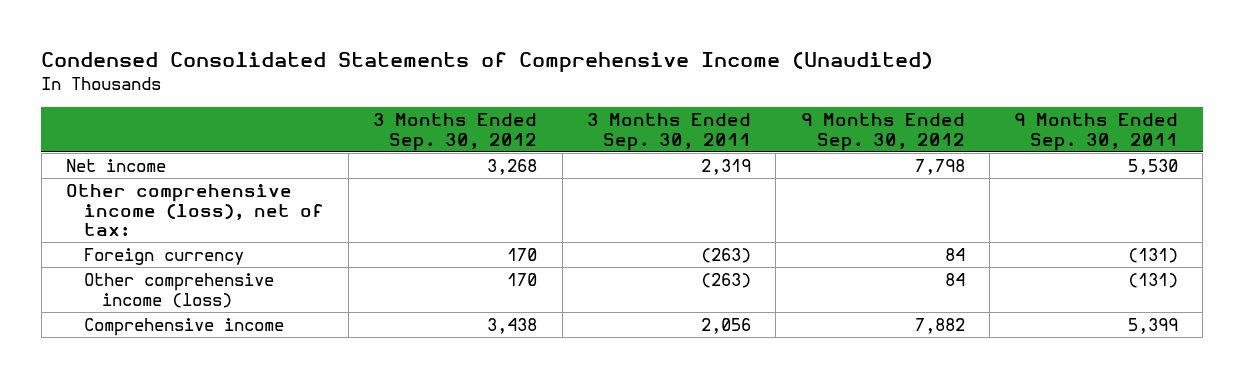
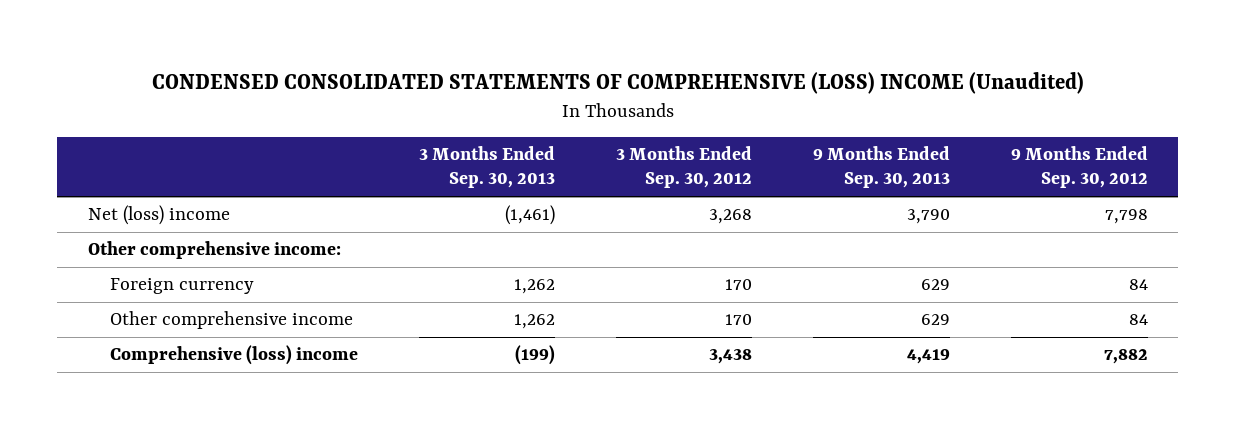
[41,52,934,73] Condensed Consolidated Statements of Comprehensive Income (Unaudited) -> [151,71,1084,94] CONDENSED CONSOLIDATED STATEMENTS OF COMPREHENSIVE (LOSS) INCOME (Unaudited)
[587,113,752,151] 3 Months Ended Sep. 30, 2011 -> none
[1014,113,1179,151] 9 Months Ended Sep. 30, 2011 -> none
none -> [419,146,556,189] 3 Months Ended Sep. 30, 2013
none -> [813,146,951,189] 9 Months Ended Sep. 30, 2013
[65,158,166,172] Net income -> [87,205,230,226] Net (loss) income
[65,183,324,237] Other comprehensive income (loss), net of tax: -> [87,241,341,260] Other comprehensive income:
[83,272,274,308] Other comprehensive income (loss) -> [110,311,354,330] Other comprehensive income
[83,317,284,336] Comprehensive income -> [110,345,359,366] Comprehensive (loss) income

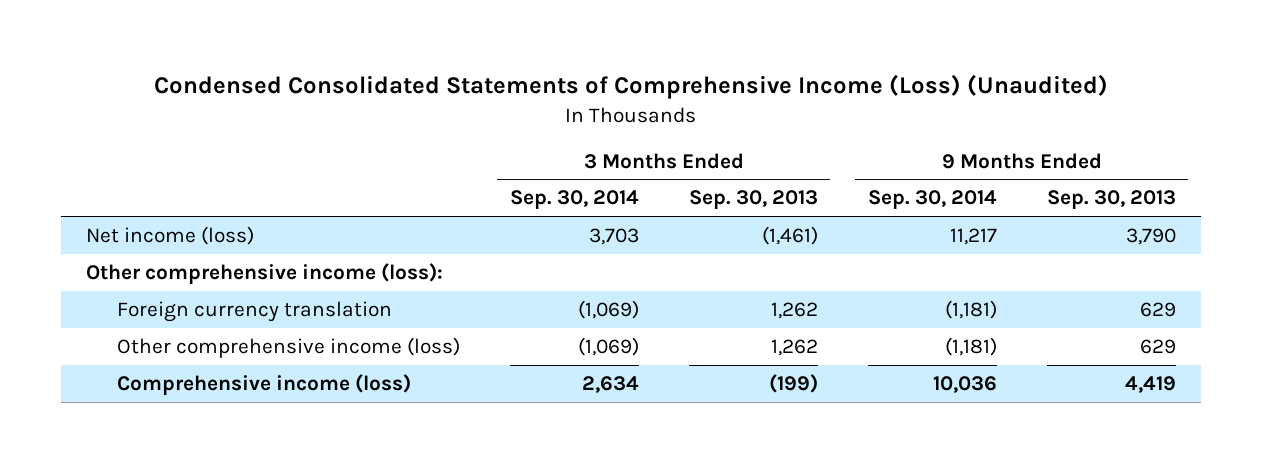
[151,71,1084,94] CONDENSED CONSOLIDATED STATEMENTS OF COMPREHENSIVE (LOSS) INCOME (Unaudited) -> [153,74,1108,100] Condensed Consolidated Statements of Comprehensive Income (Loss) (Unaudited)
[616,146,753,189] 3 Months Ended Sep. 30, 2012 -> none
[1010,146,1148,189] 9 Months Ended Sep. 30, 2012 -> none
none -> [509,190,639,210] Sep. 30, 2014
none -> [867,190,997,210] Sep. 30, 2014
[87,205,230,226] Net (loss) income -> [85,225,254,245] Net income (loss)
[87,241,341,260] Other comprehensive income: -> [85,262,443,284] Other comprehensive income (loss):
[110,278,255,295] Foreign currency -> [116,300,392,322] Foreign currency translation
[110,311,354,330] Other comprehensive income -> [116,336,460,358] Other comprehensive income (loss)
[110,345,359,366] Comprehensive (loss) income -> [116,373,411,395] Comprehensive income (loss)

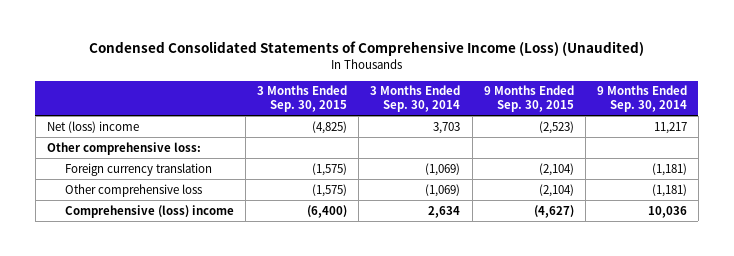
[688,190,818,210] Sep. 30, 2013 -> none
[1046,190,1176,210] Sep. 30, 2013 -> none
none -> [257,85,348,113] 3 Months Ended Sep. 30, 2015
none -> [483,85,574,113] 9 Months Ended Sep. 30, 2015
[85,225,254,245] Net income (loss) -> [46,120,139,133] Net (loss) income
[85,262,443,284] Other comprehensive income (loss): -> [46,141,201,155] Other comprehensive loss:
[116,336,460,358] Other comprehensive income (loss) -> [64,183,202,197] Other comprehensive loss
[116,373,411,395] Comprehensive income (loss) -> [64,204,234,218] Comprehensive (loss) income

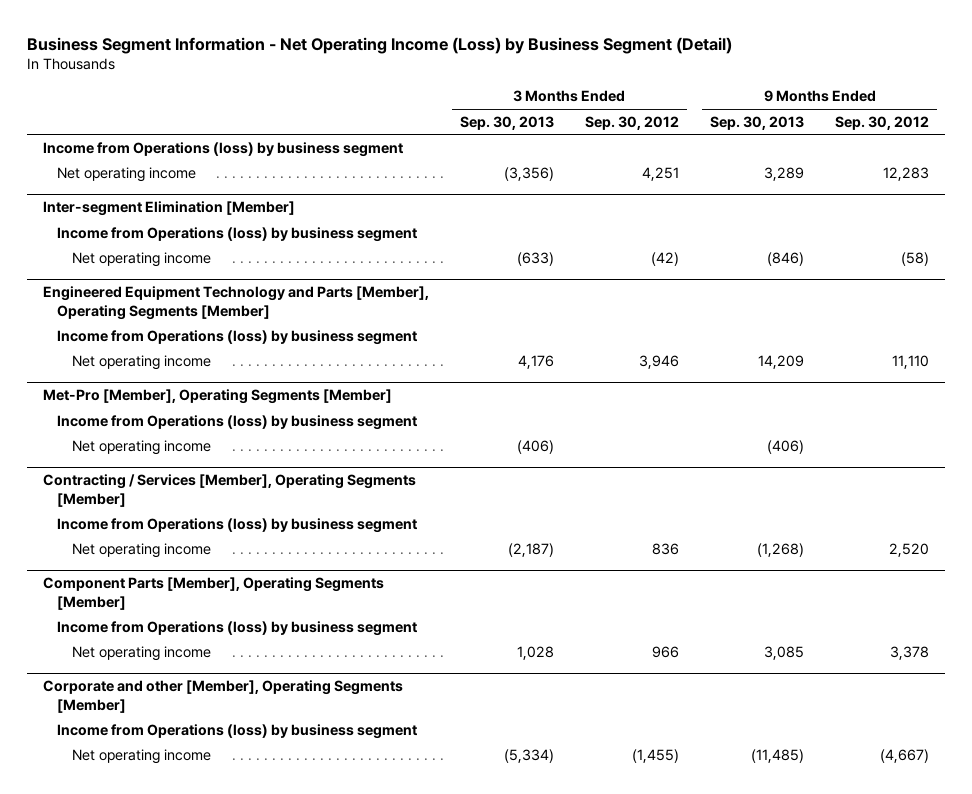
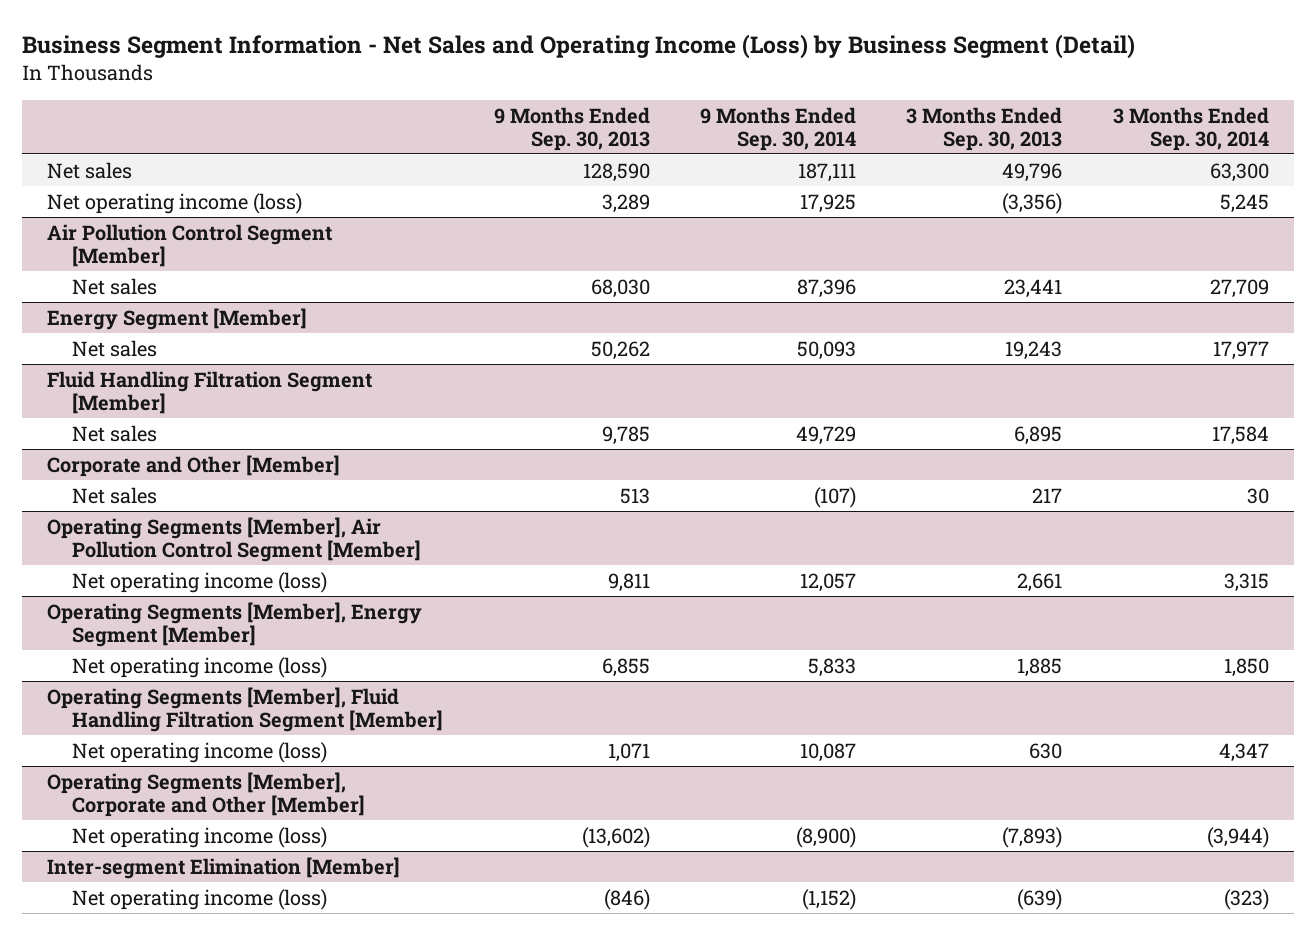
[27,36,733,54] Business Segment Information - Net Operating Income (Loss) by Business Segment (Detail) -> [21,33,1135,59] Business Segment Information - Net Sales and Operating Income (Loss) by Business Segment (Detail)
[584,115,679,130] Sep. 30, 2012 -> none
[835,115,930,130] Sep. 30, 2012 -> none
none -> [699,106,856,151] 9 Months Ended Sep. 30, 2014
none -> [1112,106,1269,151] 3 Months Ended Sep. 30, 2014
[42,141,403,157] Income from Operations (loss) by business segment -> none
none -> [47,161,133,179] Net sales
[57,166,197,182] Net operating income -> [47,192,303,214] Net operating income (loss)
none -> [47,223,333,267] Air Pollution Control Segment [Member]
none -> [72,277,158,295] Net sales
none -> [47,307,308,330] Energy Segment [Member]
none -> [72,339,158,357] Net sales
none -> [47,370,373,414] Fluid Handling Filtration Segment [Member]
none -> [72,424,158,442] Net sales
none -> [47,454,341,477] Corporate and Other [Member]
none -> [72,486,158,504] Net sales
none -> [47,516,422,562] Operating Segments [Member], Air Pollution Control Segment [Member]
none -> [72,571,328,593] Net operating income (loss)
none -> [47,601,423,647] Operating Segments [Member], Energy Segment [Member]
none -> [72,656,328,678] Net operating income (loss)
none -> [47,686,444,732] Operating Segments [Member], Fluid Handling Filtration Segment [Member]
none -> [72,741,328,763] Net operating income (loss)
none -> [47,771,366,817] Operating Segments [Member], Corporate and Other [Member]
none -> [72,826,328,848] Net operating income (loss)
[57,226,418,242] Income from Operations (loss) by business segment -> none
[42,286,429,320] Engineered Equipment Technology and Parts [Member], Operating Segments [Member] -> none
[57,329,418,345] Income from Operations (loss) by business segment -> none
[72,354,212,370] Net operating income -> none
[42,389,392,405] Met-Pro [Member], Operating Segments [Member] -> none
[57,414,418,430] Income from Operations (loss) by business segment -> none
[72,439,212,455] Net operating income -> none
[42,474,416,507] Contracting / Services [Member], Operating Segments [Member] -> none
[57,517,418,533] Income from Operations (loss) by business segment -> none
[72,542,212,558] Net operating income -> none
[42,577,384,610] Component Parts [Member], Operating Segments [Member] -> none
[57,620,418,636] Income from Operations (loss) by business segment -> none
[72,645,212,661] Net operating income -> none
[42,680,403,713] Corporate and other [Member], Operating Segments [Member] -> none
[57,723,418,739] Income from Operations (loss) by business segment -> none
[72,748,212,764] Net operating income -> none
[72,251,212,267] Net operating income -> [72,888,328,910] Net operating income (loss)
[516,251,554,266] (633) -> [1017,888,1063,910] (639)

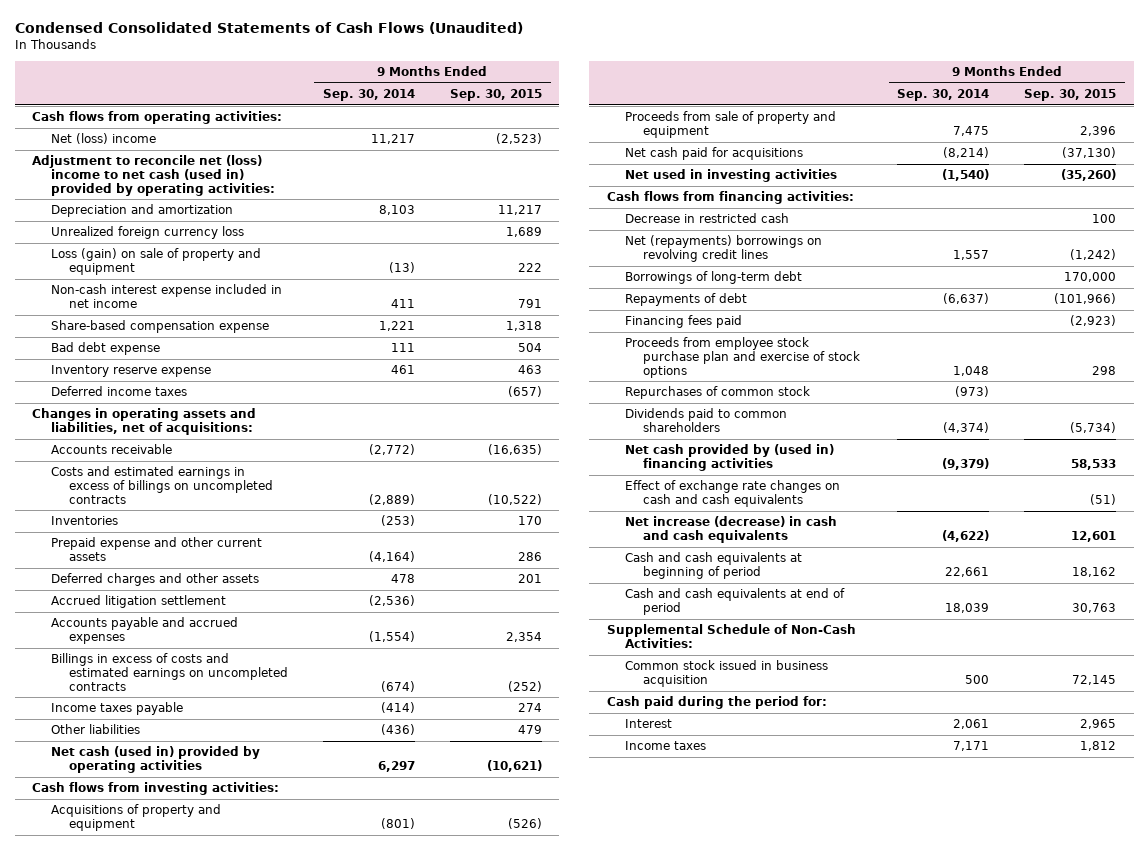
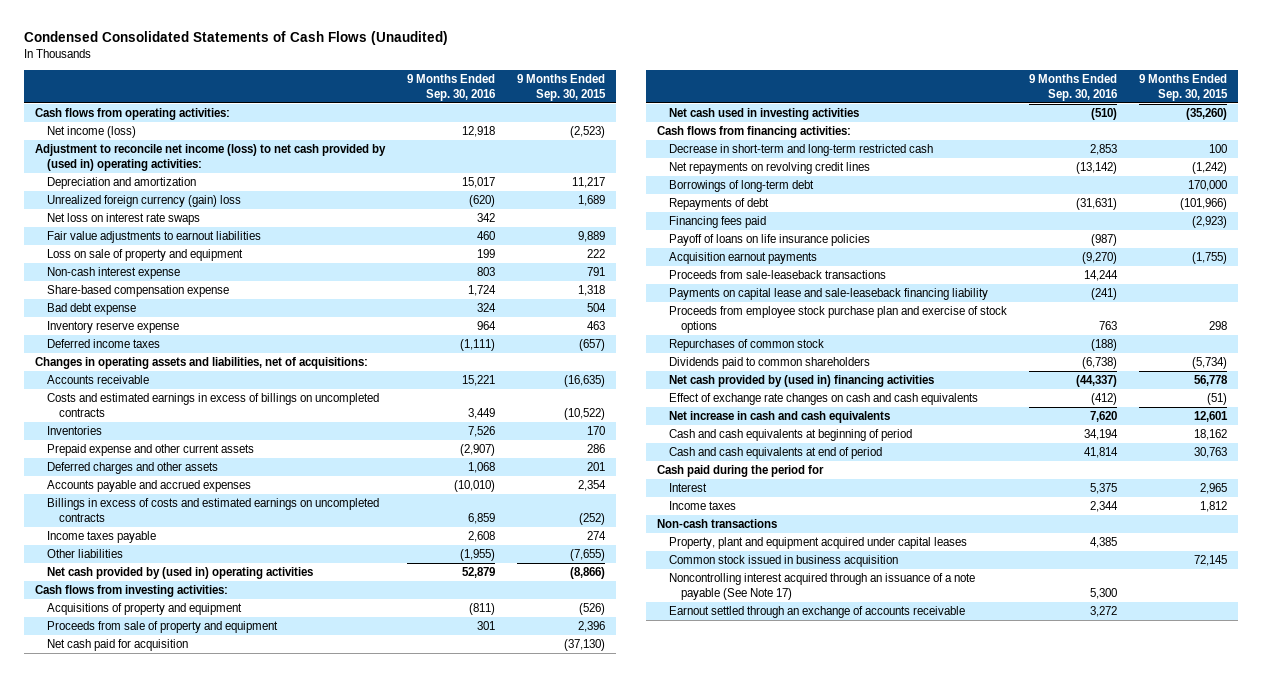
[322,89,415,102] Sep. 30, 2014 -> none
none -> [407,73,496,101] 9 Months Ended Sep. 30, 2016
[50,133,156,145] Net (loss) income -> [46,126,136,139] Net income (loss)
[32,155,275,196] Adjustment to reconcile net (loss) income to net cash (used in) provided by operating activities: -> [34,144,386,171] Adjustment to reconcile net income (loss) to net cash provided by (used in) operating activities:
[50,226,244,240] Unrealized foreign currency loss -> [46,195,241,208] Unrealized foreign currency (gain) loss
none -> [46,213,200,226] Net loss on interest rate swaps
none -> [46,231,261,244] Fair value adjustments to earnout liabilities
[50,248,261,275] Loss (gain) on sale of property and equipment -> [46,249,243,262] Loss on sale of property and equipment
[50,284,282,308] Non-cash interest expense included in net income -> [46,267,180,280] Non-cash interest expense
[50,595,226,609] Accrued litigation settlement -> none
[517,725,542,735] 479 -> [570,549,606,562] (7,655)
[50,746,260,773] Net cash (used in) provided by operating activities -> [46,567,313,580] Net cash provided by (used in) operating activities
[486,759,542,772] (10,621) -> [570,567,606,580] (8,866)
[624,147,803,161] Net cash paid for acquisitions -> [46,639,188,652] Net cash paid for acquisition
[624,169,837,183] Net used in investing activities -> [668,108,859,121] Net cash used in investing activities
[624,213,789,224] Decrease in restricted cash -> [668,144,933,157] Decrease in short-term and long-term restricted cash
[624,235,822,262] Net (repayments) borrowings on revolving credit lines -> [668,162,870,175] Net repayments on revolving credit lines
none -> [668,234,870,247] Payoff of loans on life insurance policies
none -> [668,252,817,265] Acquisition earnout payments
none -> [668,270,886,280] Proceeds from sale-leaseback transactions
none -> [668,288,988,301] Payments on capital lease and sale-leaseback financing liability
[1071,458,1117,470] 58,533 -> [1194,375,1229,387] 56,778
[624,516,837,543] Net increase (decrease) in cash and cash equivalents -> [668,411,890,424] Net increase in cash and cash equivalents
[606,624,856,648] Supplemental Schedule of Non-Cash Activities: -> none
[606,696,827,710] Cash paid during the period for: -> [656,465,824,478] Cash paid during the period for
none -> [656,519,777,529] Non-cash transactions
none -> [668,537,967,550] Property, plant and equipment acquired under capital leases
[624,660,828,687] Common stock issued in business acquisition -> [668,555,898,568] Common stock issued in business acquisition
none -> [668,573,975,600] Noncontrolling interest acquired through an issuance of a note payable (See Note 17)
none -> [668,606,965,619] Earnout settled through an exchange of accounts receivable

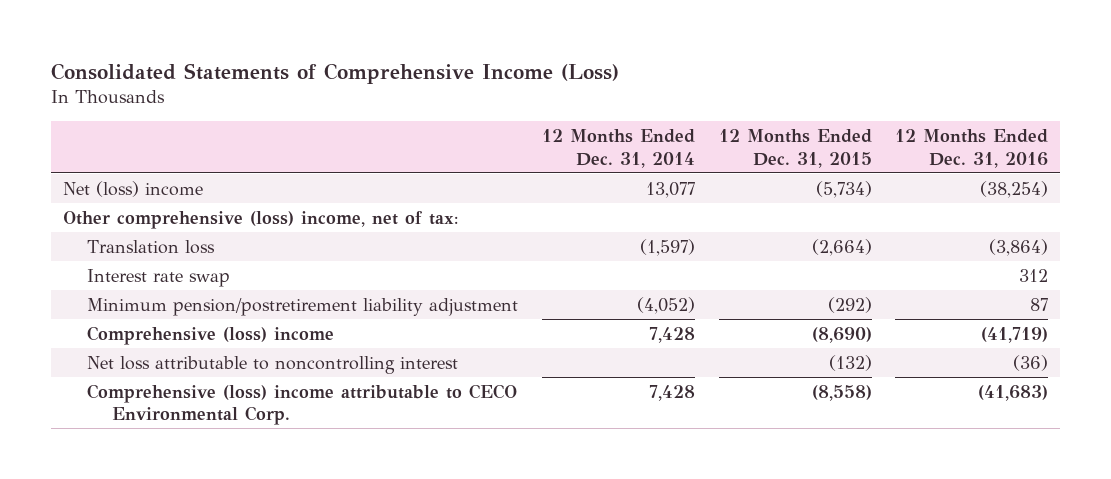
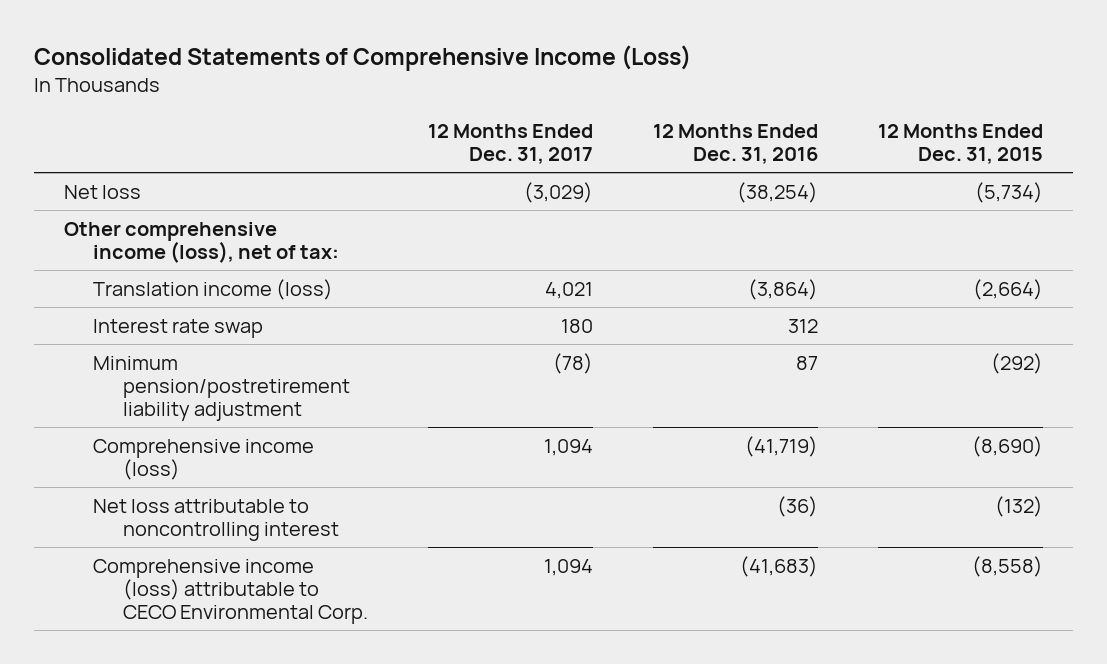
[541,129,695,168] 12 Months Ended Dec. 31, 2014 -> none
none -> [427,124,593,165] 12 Months Ended Dec. 31, 2017
[62,180,203,197] Net (loss) income -> [63,184,141,199] Net loss
[62,210,458,229] Other comprehensive (loss) income, net of tax: -> [63,221,340,264] Other comprehensive income (loss), net of tax:
[87,239,216,254] Translation loss -> [93,278,334,300] Translation income (loss)
[87,325,335,345] Comprehensive (loss) income -> [93,438,315,481] Comprehensive income (loss)
[87,383,518,426] Comprehensive (loss) income attributable to CECO Environmental Corp. -> [93,558,368,625] Comprehensive income (loss) attributable to CECO Environmental Corp.

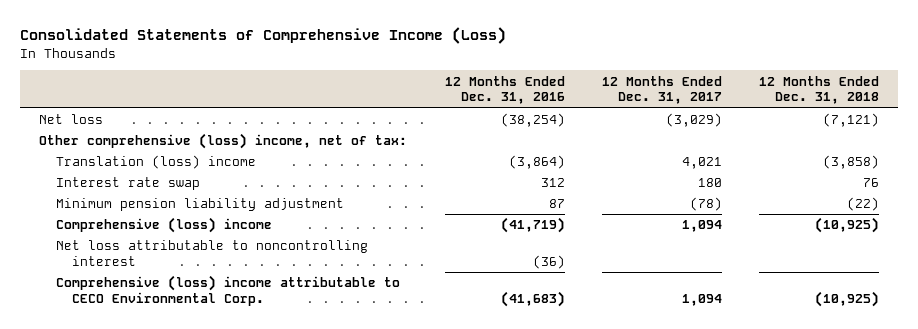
[878,124,1044,165] 12 Months Ended Dec. 31, 2015 -> none
none -> [759,75,880,105] 12 Months Ended Dec. 31, 2018
[63,221,340,264] Other comprehensive income (loss), net of tax: -> [39,133,408,150] Other comprehensive (loss) income, net of tax:
[93,278,334,300] Translation income (loss) -> [55,155,256,170] Translation (loss) income
[93,355,350,422] Minimum pension/postretirement liability adjustment -> [55,198,344,212] Minimum pension liability adjustment
[93,438,315,481] Comprehensive income (loss) -> [55,217,272,234] Comprehensive (loss) income
[93,558,368,625] Comprehensive income (loss) attributable to CECO Environmental Corp. -> [55,275,400,306] Comprehensive (loss) income attributable to CECO Environmental Corp.

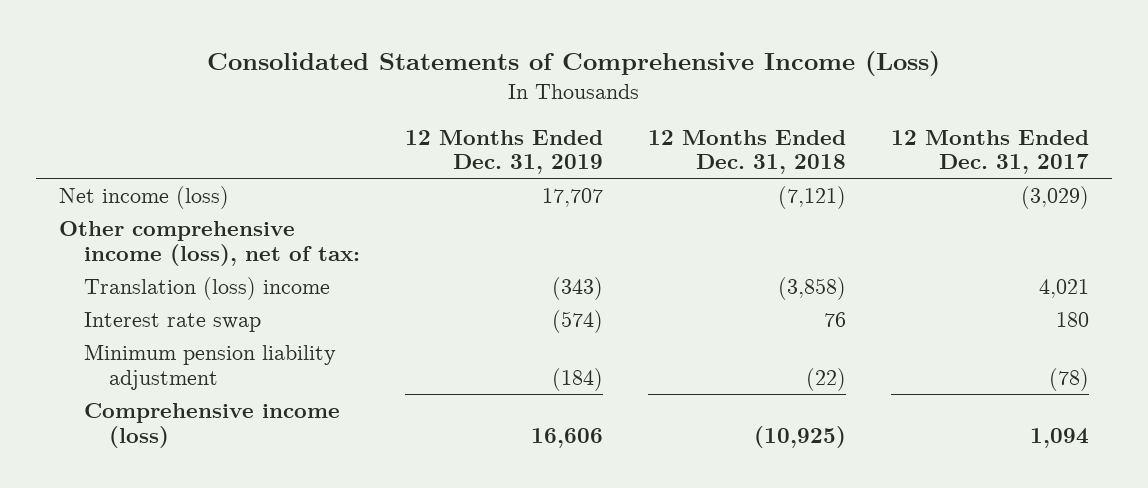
[444,75,565,105] 12 Months Ended Dec. 31, 2016 -> none
none -> [405,129,604,175] 12 Months Ended Dec. 31, 2019
[39,114,104,125] Net loss -> [58,185,229,209] Net income (loss)
[39,133,408,150] Other comprehensive (loss) income, net of tax: -> [58,220,361,266] Other comprehensive income (loss), net of tax:
[55,240,368,266] Net loss attributable to noncontrolling interest -> none
[55,275,400,306] Comprehensive (loss) income attributable to CECO Environmental Corp. -> none
[55,217,272,234] Comprehensive (loss) income -> [84,402,341,448] Comprehensive income (loss)

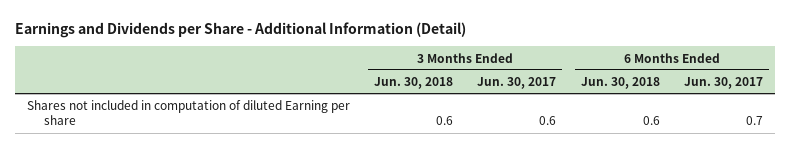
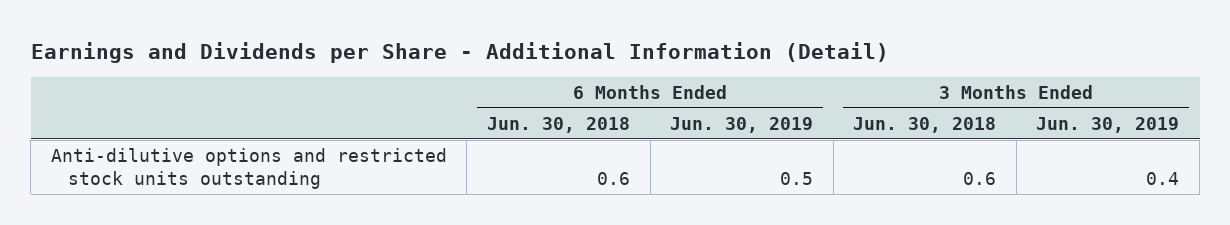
[477,77,557,90] Jun. 30, 2017 -> none
[683,77,763,90] Jun. 30, 2017 -> none
none -> [670,116,814,133] Jun. 30, 2019
none -> [1036,116,1180,133] Jun. 30, 2019
[27,100,351,126] Shares not included in computation of diluted Earning per share -> [50,148,447,190] Anti-dilutive options and restricted stock units outstanding

